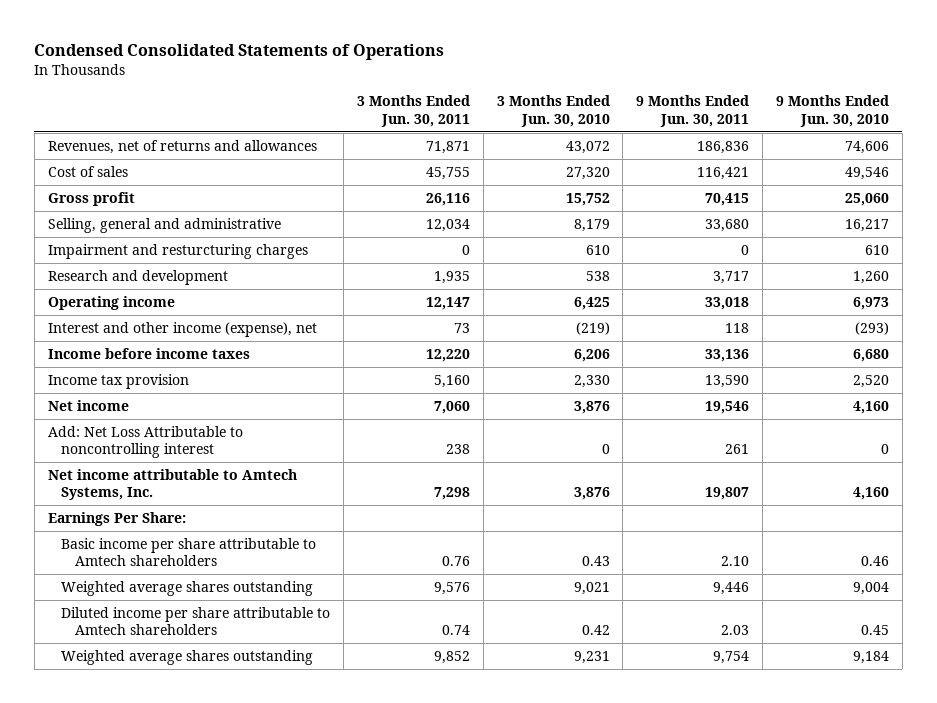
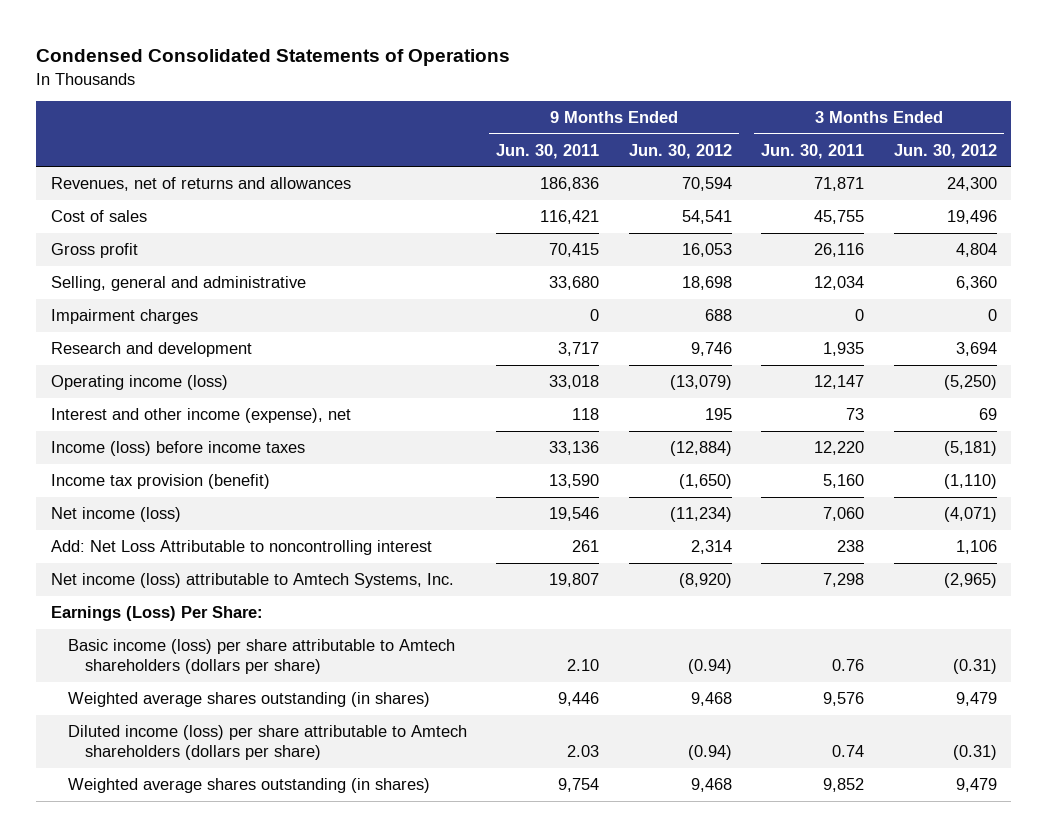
[496,95,610,127] 3 Months Ended Jun. 30, 2010 -> none
[775,95,889,127] 9 Months Ended Jun. 30, 2010 -> none
none -> [628,143,732,159] Jun. 30, 2012
none -> [893,143,997,159] Jun. 30, 2012
[47,244,308,260] Impairment and resturcturing charges -> [50,309,198,325] Impairment charges
[47,296,175,311] Operating income -> [50,375,228,391] Operating income (loss)
[47,348,250,360] Income before income taxes -> [50,441,305,457] Income (loss) before income taxes
[47,374,189,390] Income tax provision -> [50,474,270,490] Income tax provision (benefit)
[47,400,129,412] Net income -> [50,507,181,523] Net income (loss)
[47,469,297,501] Net income attributable to Amtech Systems, Inc. -> [50,573,454,589] Net income (loss) attributable to Amtech Systems, Inc.
[47,512,186,527] Earnings Per Share: -> [50,606,263,622] Earnings (Loss) Per Share:
[61,538,317,567] Basic income per share attributable to Amtech shareholders -> [67,639,455,675] Basic income (loss) per share attributable to Amtech shareholders (dollars per share)
[61,581,314,597] Weighted average shares outstanding -> [67,692,430,708] Weighted average shares outstanding (in shares)
[61,607,331,636] Diluted income per share attributable to Amtech shareholders -> [67,725,467,761] Diluted income (loss) per share attributable to Amtech shareholders (dollars per share)
[61,650,314,666] Weighted average shares outstanding -> [67,778,430,794] Weighted average shares outstanding (in shares)

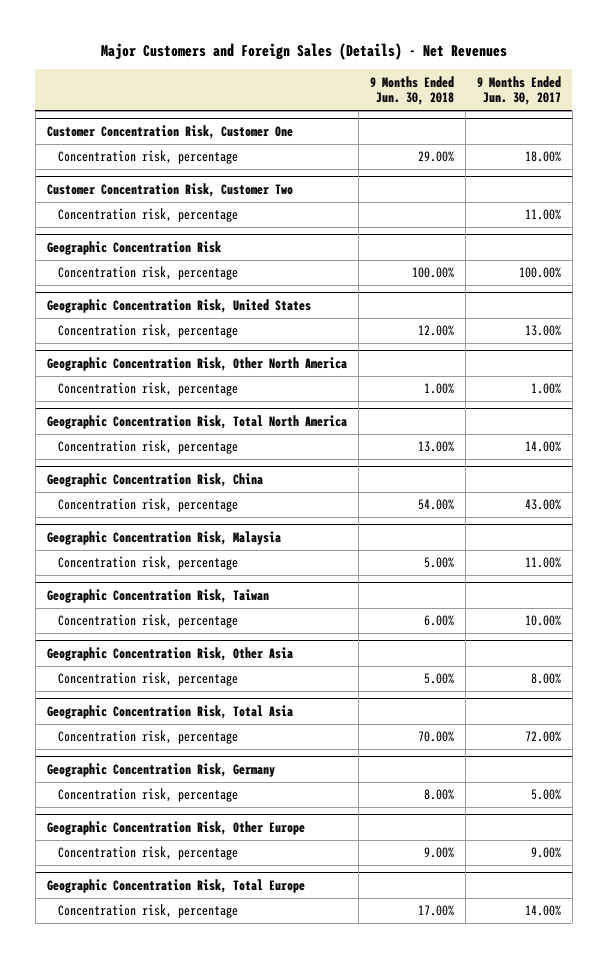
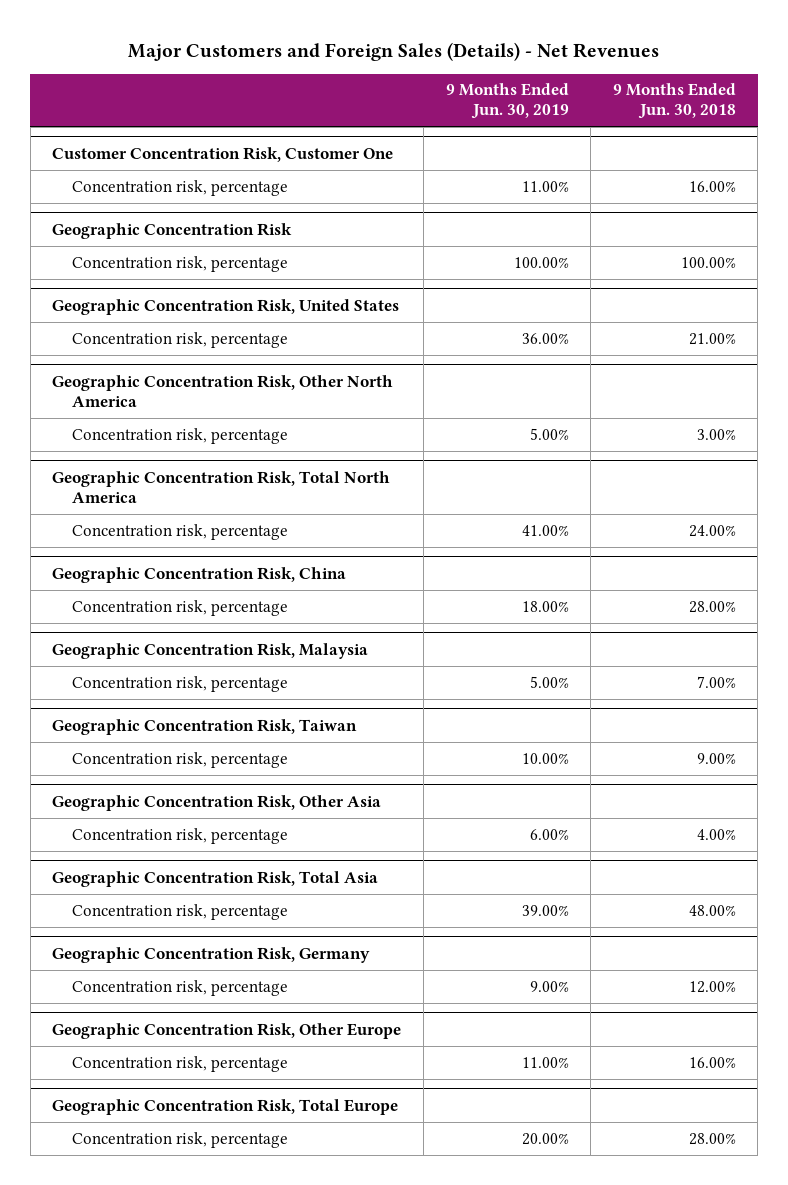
[476,75,561,106] 9 Months Ended Jun. 30, 2017 -> none
none -> [445,83,569,120] 9 Months Ended Jun. 30, 2019
[46,183,293,198] Customer Concentration Risk, Customer Two -> none
[58,208,239,223] Concentration risk, percentage -> none
[417,151,454,163] 29.00% -> [688,180,736,192] 16.00%
[417,325,454,337] 12.00% -> [688,332,736,345] 21.00%
[423,383,454,395] 1.00% -> [696,428,736,440] 3.00%
[417,441,454,453] 13.00% -> [688,524,736,537] 24.00%
[417,499,454,511] 54.00% -> [688,600,736,613] 28.00%
[423,557,454,569] 5.00% -> [696,675,736,688] 7.00%
[423,615,454,627] 6.00% -> [696,752,736,764] 9.00%
[423,673,454,685] 5.00% -> [696,828,736,840] 4.00%
[417,731,454,743] 70.00% -> [688,904,736,916] 48.00%
[423,789,454,801] 8.00% -> [688,980,736,993] 12.00%
[423,847,454,859] 9.00% -> [688,1056,736,1068] 16.00%
[417,905,454,917] 17.00% -> [688,1132,736,1145] 28.00%

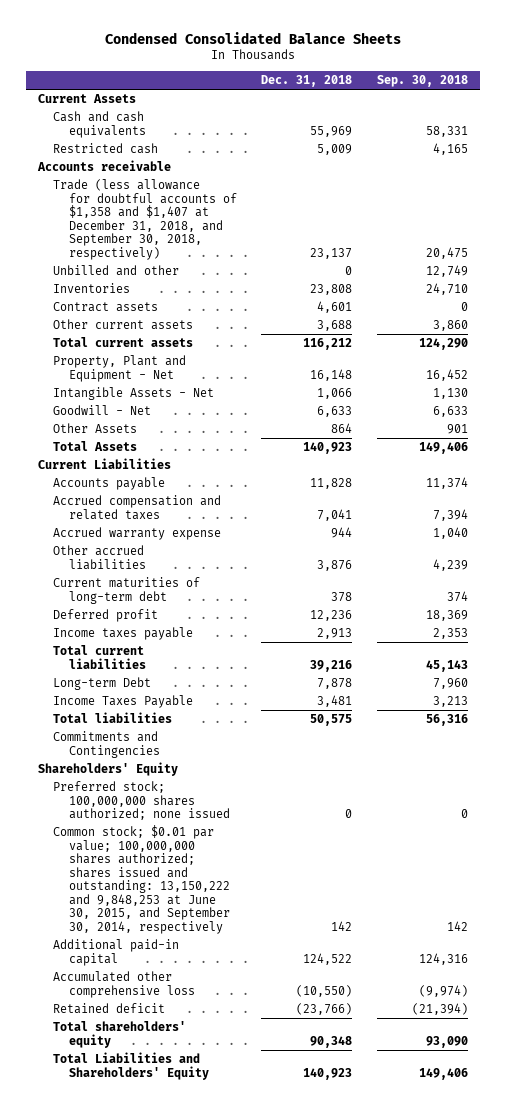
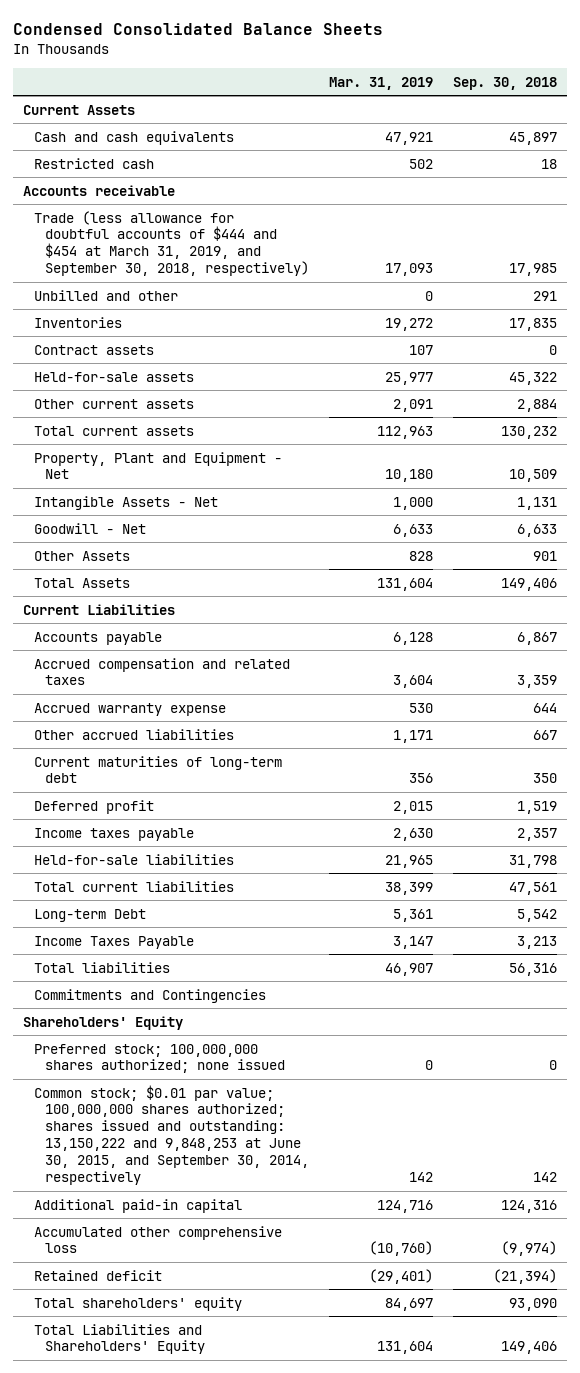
[261,75,353,88] Dec. 31, 2018 -> none
none -> [328,76,433,90] Mar. 31, 2019
[425,125,468,137] 58,331 -> [508,131,557,145] 45,897
[432,143,468,156] 4,165 -> [540,158,557,169] 18
[53,179,238,260] Trade (less allowance for doubtful accounts of $1,358 and $1,407 at December 31, 2018, and September 30, 2018, respectively) -> [34,210,310,277] Trade (less allowance for doubtful accounts of $444 and $454 at March 31, 2019, and September 30, 2018, respectively)
[425,246,468,259] 20,475 -> [508,263,557,277] 17,985
[425,265,468,278] 12,749 -> [532,290,557,301] 291
[425,283,468,296] 24,710 -> [508,317,557,331] 17,835
none -> [34,371,195,382] Held-for-sale assets
[432,320,468,332] 3,860 -> [516,398,557,412] 2,884
[418,338,468,351] 124,290 -> [500,425,557,439] 130,232
[425,368,468,381] 16,452 -> [508,469,557,483] 10,509
[432,388,468,400] 1,130 -> [516,496,557,510] 1,131
[425,477,468,490] 11,374 -> [516,631,557,645] 6,867
[432,508,468,521] 7,394 -> [516,675,557,689] 3,359
[432,527,468,540] 1,040 -> [532,702,557,713] 644
[432,558,468,571] 4,239 -> [532,729,557,740] 667
[446,590,468,602] 374 -> [532,773,557,784] 350
[425,610,468,622] 18,369 -> [516,800,557,814] 1,519
[432,628,468,640] 2,353 -> [516,827,557,841] 2,357
none -> [34,853,235,865] Held-for-sale liabilities
[425,659,468,672] 45,143 -> [508,881,557,895] 47,561
[432,678,468,690] 7,960 -> [516,908,557,922] 5,542

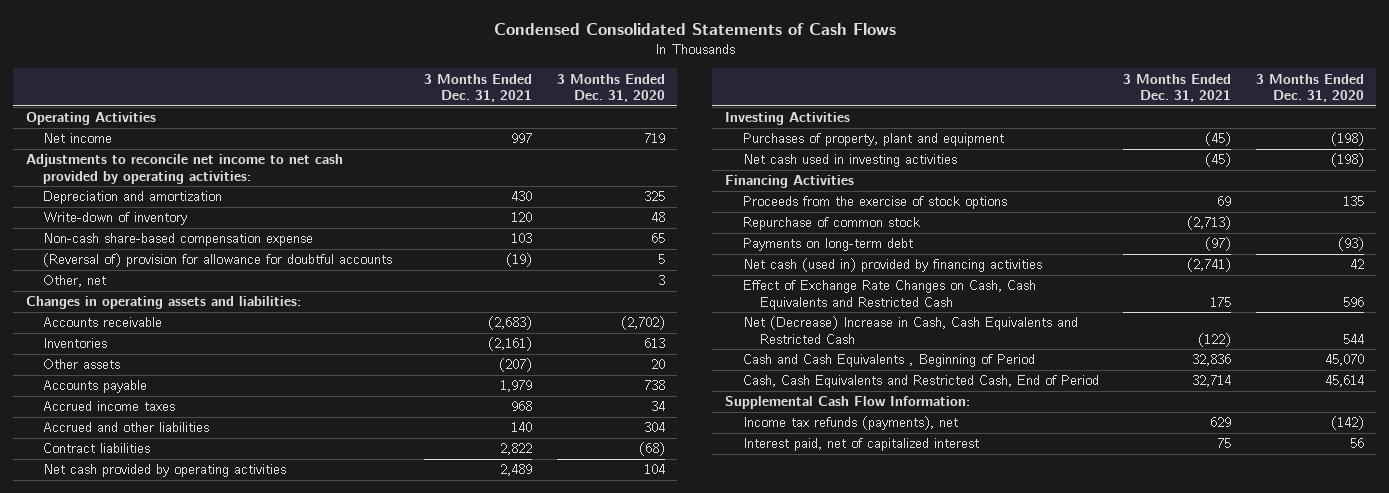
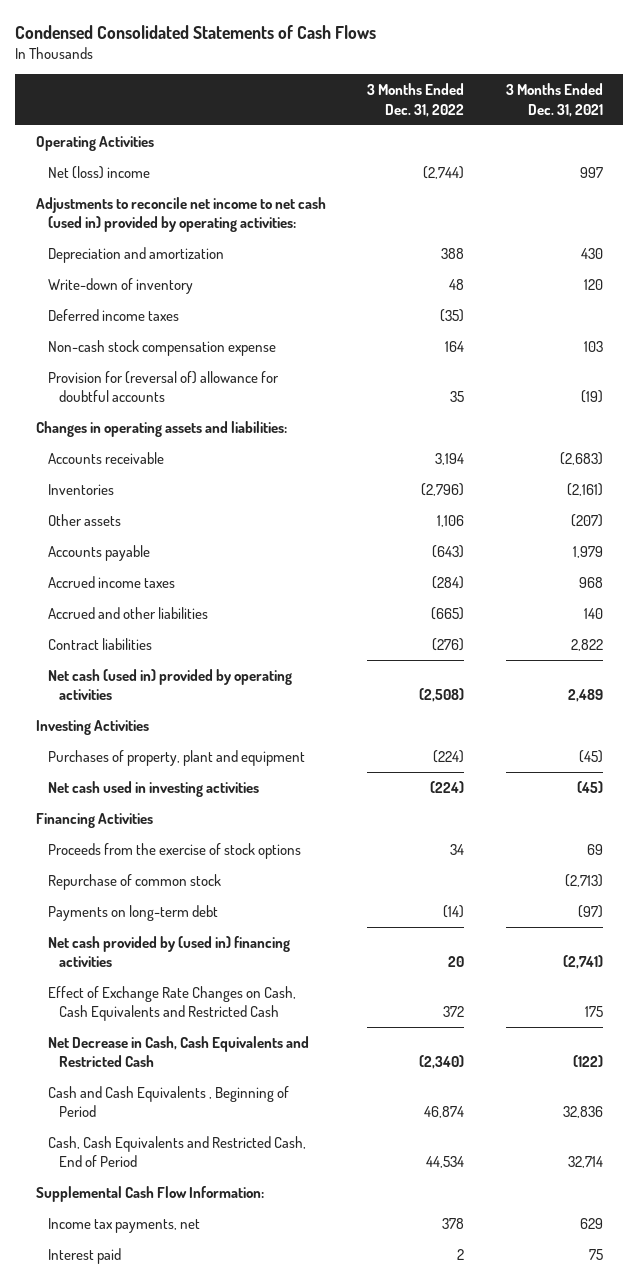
[556,73,665,103] 3 Months Ended Dec. 31, 2020 -> none
none -> [367,83,465,117] 3 Months Ended Dec. 31, 2022
[43,133,113,144] Net income -> [47,166,150,180] Net (loss) income
[25,154,343,184] Adjustments to reconcile net income to net cash provided by operating activities: -> [36,197,327,233] Adjustments to reconcile net income to net cash (used in) provided by operating activities:
[43,275,107,288] Other, net -> none
none -> [47,309,179,322] Deferred income taxes
[43,233,314,247] Non-cash share-based compensation expense -> [47,340,276,357] Non-cash stock compensation expense
[43,253,393,268] (Reversal of) provision for allowance for doubtful accounts -> [47,371,279,403] Provision for (reversal of) allowance for doubtful accounts
[43,464,287,478] Net cash provided by operating activities -> [47,669,292,701] Net cash (used in) provided by operating activities
[742,258,1042,273] Net cash (used in) provided by financing activities -> [47,936,290,968] Net cash provided by (used in) financing activities
[742,316,1078,344] Net (Decrease) Increase in Cash, Cash Equivalents and Restricted Cash -> [47,1036,309,1068] Net Decrease in Cash, Cash Equivalents and Restricted Cash
[742,416,958,431] Income tax refunds (payments), net -> [47,1218,200,1234] Income tax payments, net
[742,438,979,452] Interest paid, net of capitalized interest -> [47,1248,121,1265] Interest paid

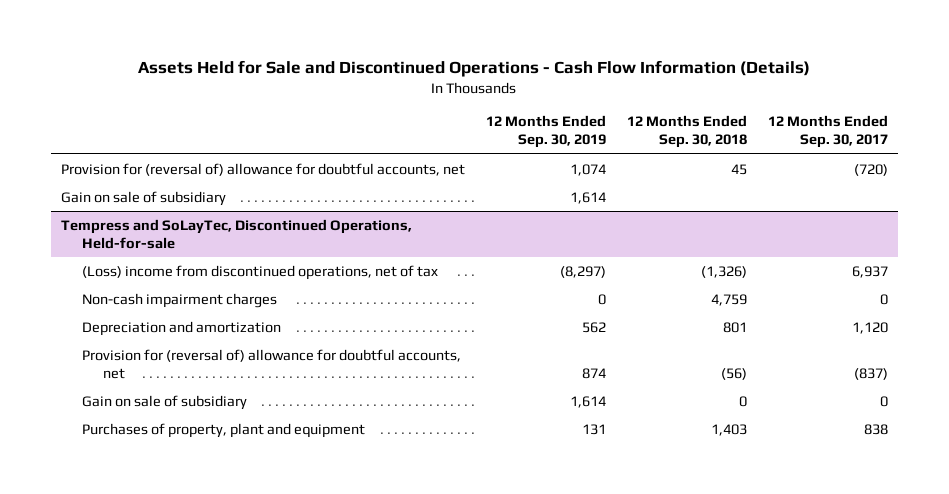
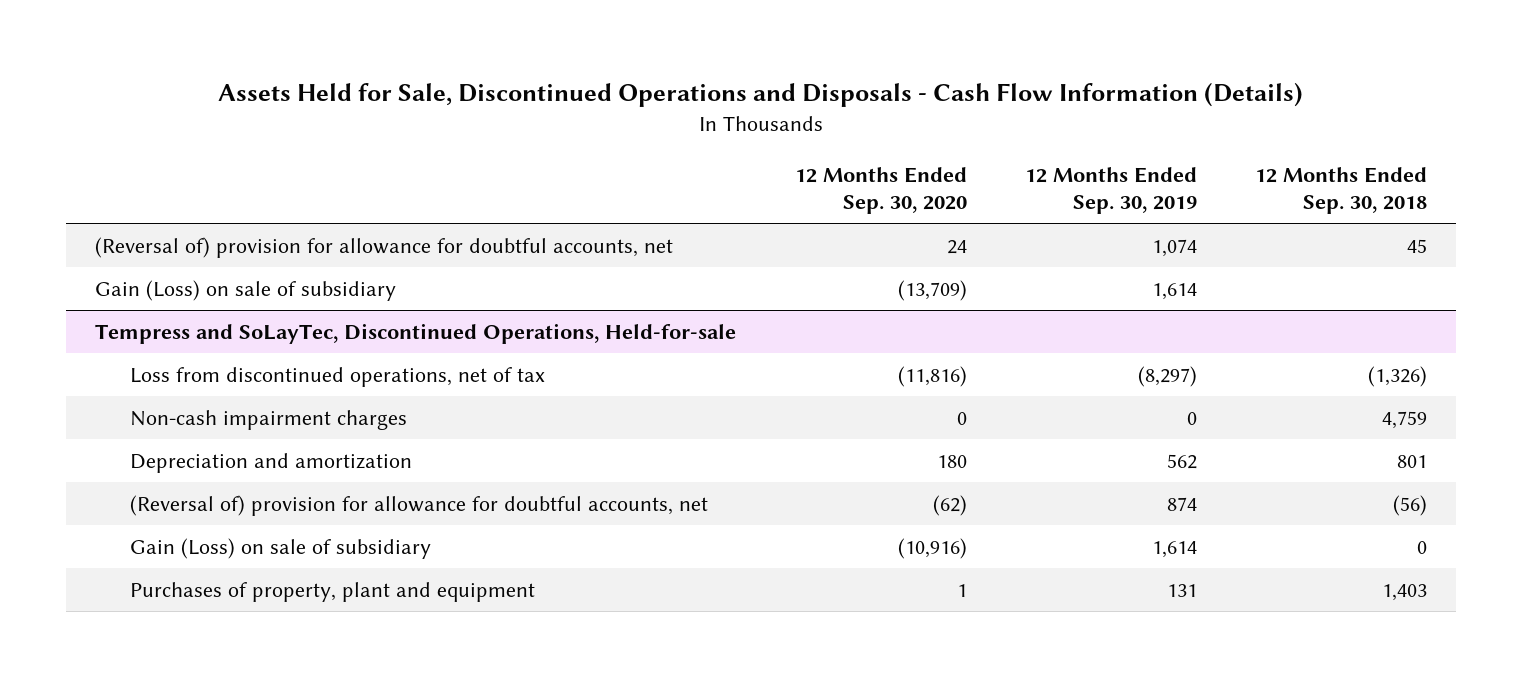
[138,60,811,78] Assets Held for Sale and Discontinued Operations - Cash Flow Information (Details) -> [218,81,1304,107] Assets Held for Sale, Discontinued Operations and Disposals - Cash Flow Information (Details)
[767,115,888,149] 12 Months Ended Sep. 30, 2017 -> none
none -> [794,166,967,214] 12 Months Ended Sep. 30, 2020
[61,162,466,176] Provision for (reversal of) allowance for doubtful accounts, net -> [95,236,674,258] (Reversal of) provision for allowance for doubtful accounts, net
[61,190,227,206] Gain on sale of subsidiary -> [95,279,397,301] Gain (Loss) on sale of subsidiary
[82,264,439,280] (Loss) income from discontinued operations, net of tax -> [129,366,545,387] Loss from discontinued operations, net of tax
[82,348,462,379] Provision for (reversal of) allowance for doubtful accounts, net -> [129,494,708,516] (Reversal of) provision for allowance for doubtful accounts, net
[82,394,248,410] Gain on sale of subsidiary -> [129,537,431,559] Gain (Loss) on sale of subsidiary

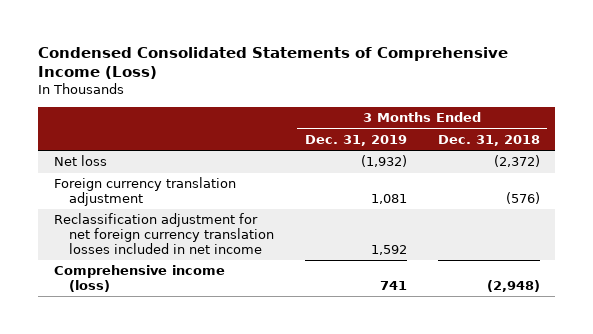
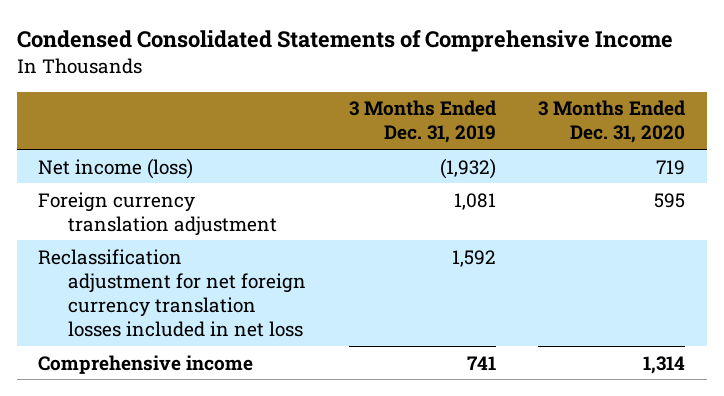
[38,46,509,80] Condensed Consolidated Statements of Comprehensive Income (Loss) -> [16,29,673,52] Condensed Consolidated Statements of Comprehensive Income
[437,134,540,146] Dec. 31, 2018 -> none
none -> [538,100,686,144] 3 Months Ended Dec. 31, 2020
[53,155,107,167] Net loss -> [38,157,194,179] Net income (loss)
[53,213,275,255] Reclassification adjustment for net foreign currency translation losses included in net income -> [38,248,307,337] Reclassification adjustment for net foreign currency translation losses included in net loss
[53,265,225,293] Comprehensive income (loss) -> [38,354,254,374] Comprehensive income

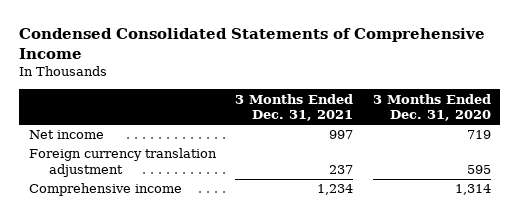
[348,100,496,144] 3 Months Ended Dec. 31, 2019 -> none
none -> [235,93,354,122] 3 Months Ended Dec. 31, 2021
[38,157,194,179] Net income (loss) -> [28,130,104,140] Net income
[38,248,307,337] Reclassification adjustment for net foreign currency translation losses included in net loss -> none

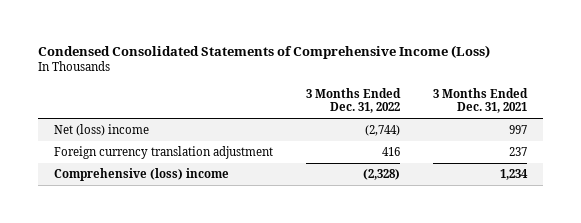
[19,28,486,60] Condensed Consolidated Statements of Comprehensive Income -> [37,44,490,59] Condensed Consolidated Statements of Comprehensive Income (Loss)
[372,93,491,122] 3 Months Ended Dec. 31, 2020 -> none
none -> [305,87,401,114] 3 Months Ended Dec. 31, 2022
[28,130,104,140] Net income -> [54,124,150,137] Net (loss) income
[28,183,182,197] Comprehensive income -> [54,168,230,182] Comprehensive (loss) income

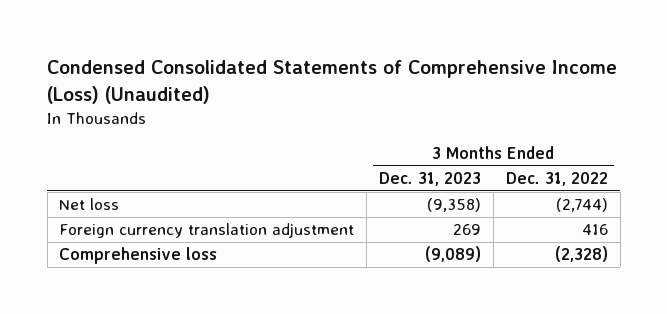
[37,44,490,59] Condensed Consolidated Statements of Comprehensive Income (Loss) -> [47,59,618,104] Condensed Consolidated Statements of Comprehensive Income (Loss) (Unaudited)
[432,87,528,114] 3 Months Ended Dec. 31, 2021 -> none
none -> [379,171,482,186] Dec. 31, 2023
[54,124,150,137] Net (loss) income -> [59,198,120,211] Net loss
[54,168,230,182] Comprehensive (loss) income -> [59,247,218,265] Comprehensive loss

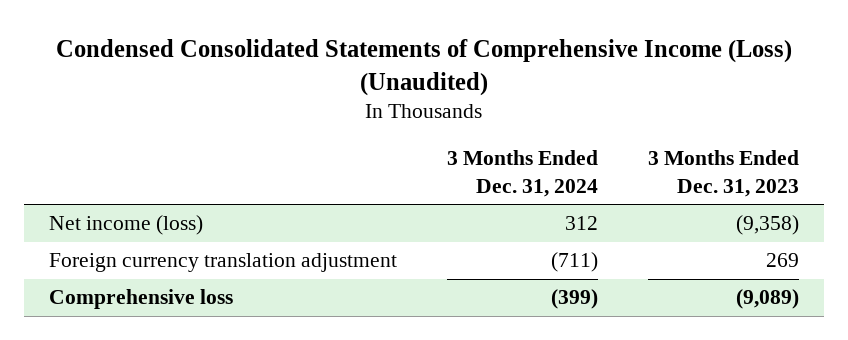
[505,171,608,186] Dec. 31, 2022 -> none
none -> [447,150,599,197] 3 Months Ended Dec. 31, 2024
[59,198,120,211] Net loss -> [48,215,203,236] Net income (loss)

